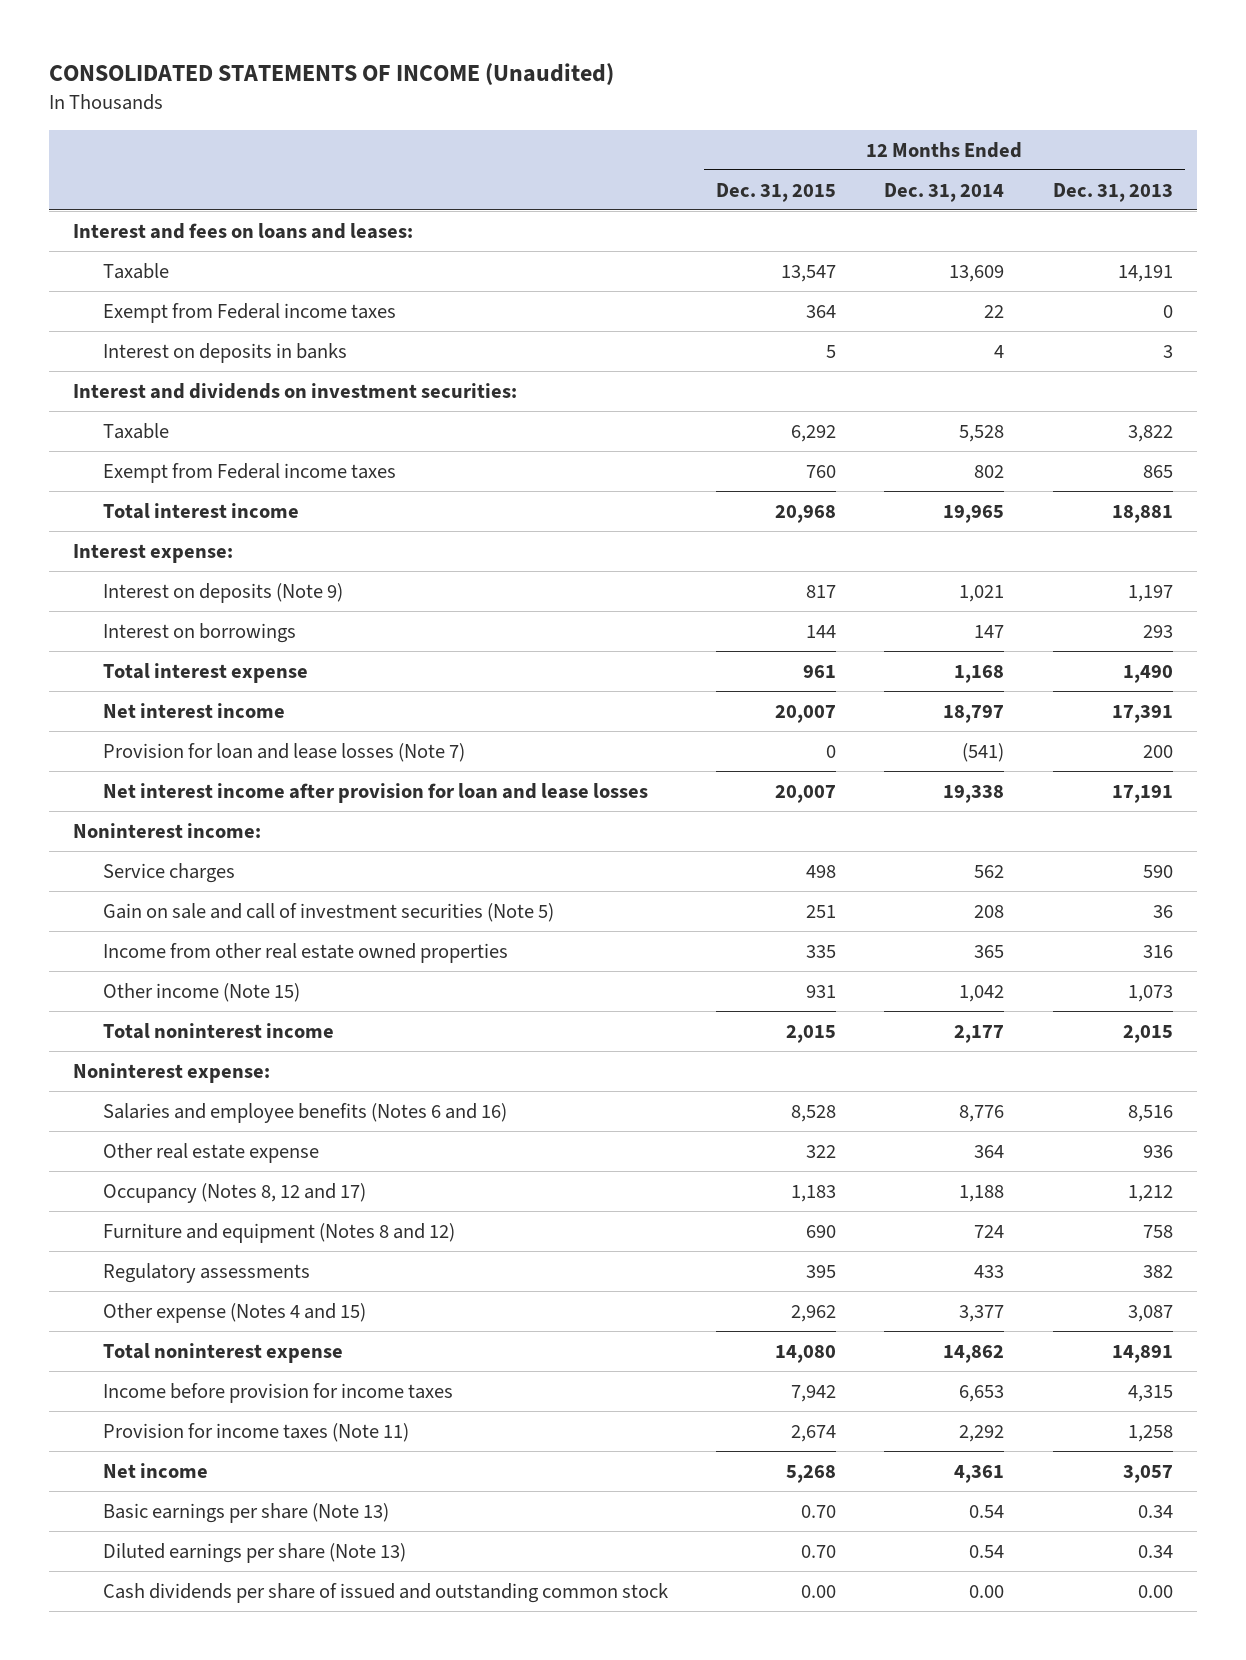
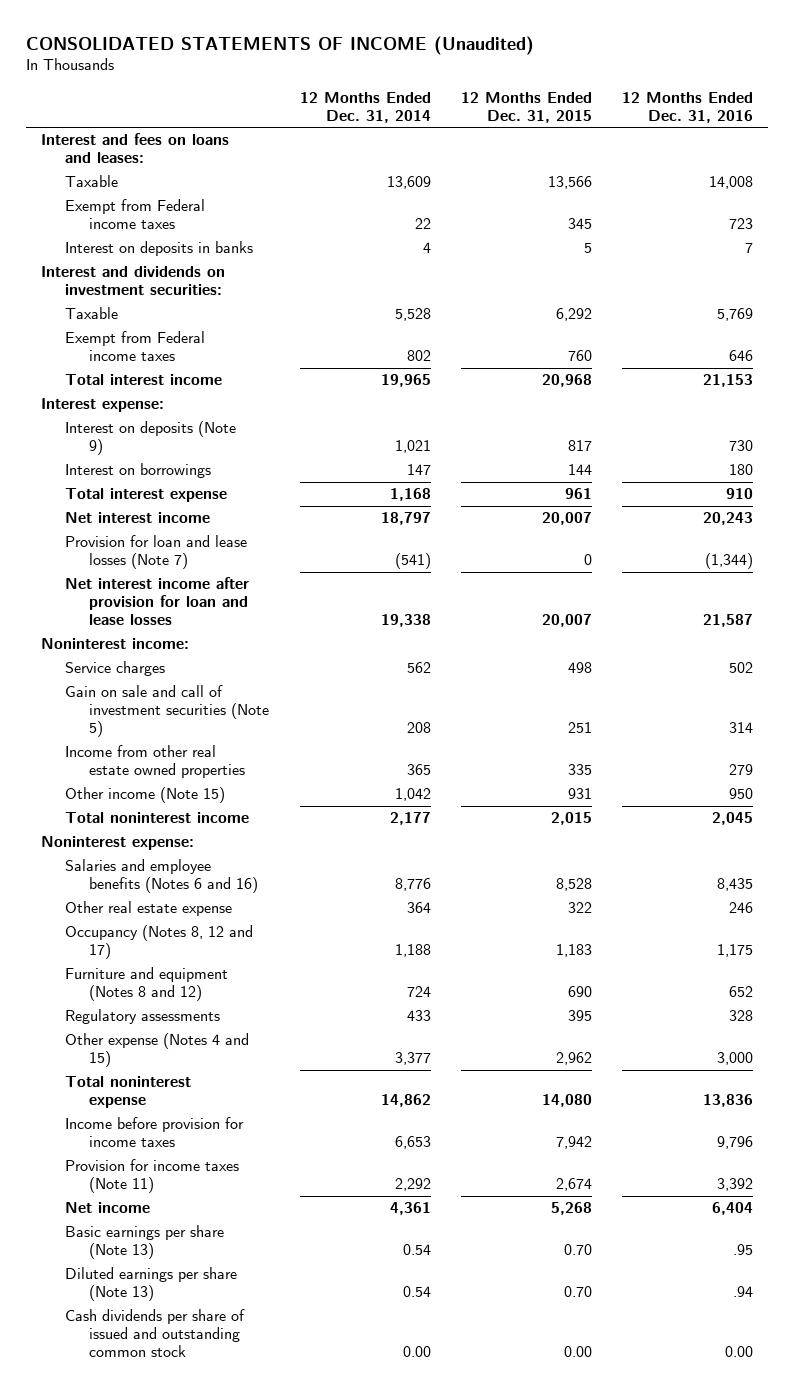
[1052,182,1173,202] Dec. 31, 2013 -> none
none -> [622,91,754,123] 12 Months Ended Dec. 31, 2016
[781,264,837,282] 13,547 -> [547,176,592,190] 13,566
[806,304,837,318] 364 -> [567,218,592,230] 345

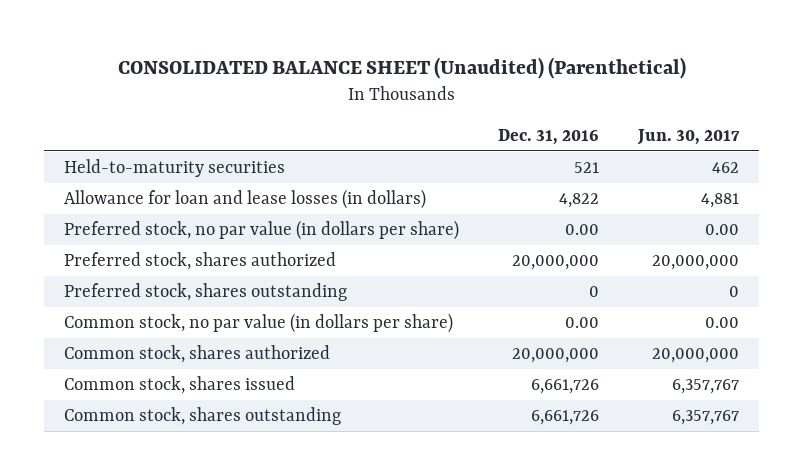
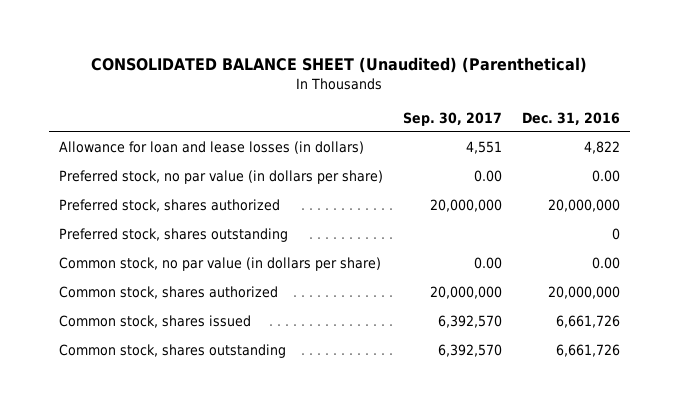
[637,128,741,145] Jun. 30, 2017 -> none
none -> [402,111,502,126] Sep. 30, 2017
[63,158,285,177] Held-to-maturity securities -> none

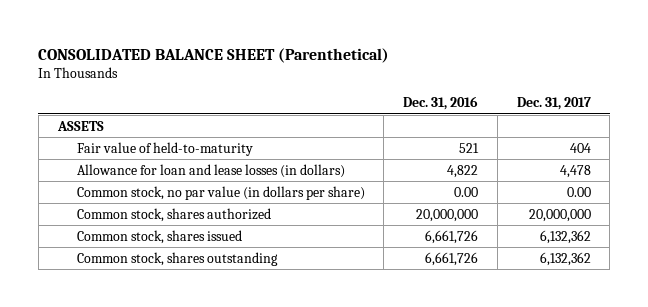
[91,57,588,74] CONSOLIDATED BALANCE SHEET (Unaudited) (Parenthetical) -> [38,47,390,63] CONSOLIDATED BALANCE SHEET (Parenthetical)
[402,111,502,126] Sep. 30, 2017 -> none
none -> [516,97,591,111] Dec. 31, 2017
none -> [56,120,104,131] ASSETS
none -> [76,141,253,156] Fair value of held-to-maturity
[58,170,383,185] Preferred stock, no par value (in dollars per share) -> none
[58,199,280,213] Preferred stock, shares authorized -> none
[58,228,288,243] Preferred stock, shares outstanding -> none

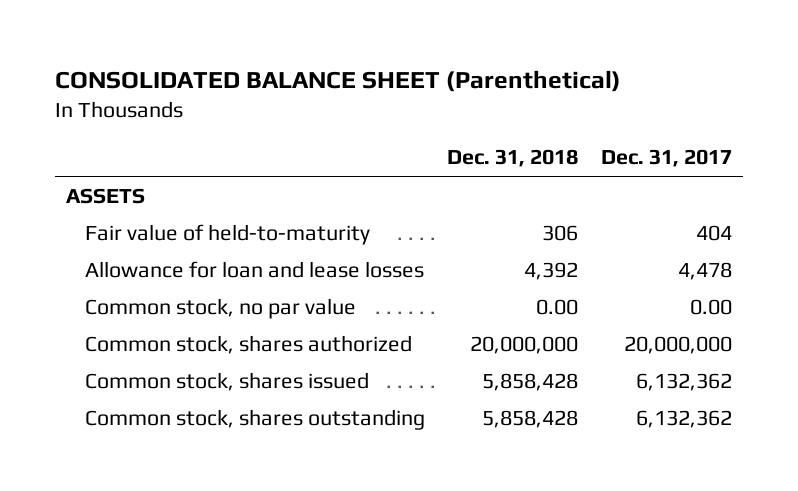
[403,96,479,111] Dec. 31, 2016 -> none
none -> [447,149,579,168] Dec. 31, 2018
[76,163,345,178] Allowance for loan and lease losses (in dollars) -> [85,260,425,278] Allowance for loan and lease losses
[76,185,365,200] Common stock, no par value (in dollars per share) -> [85,297,357,319] Common stock, no par value

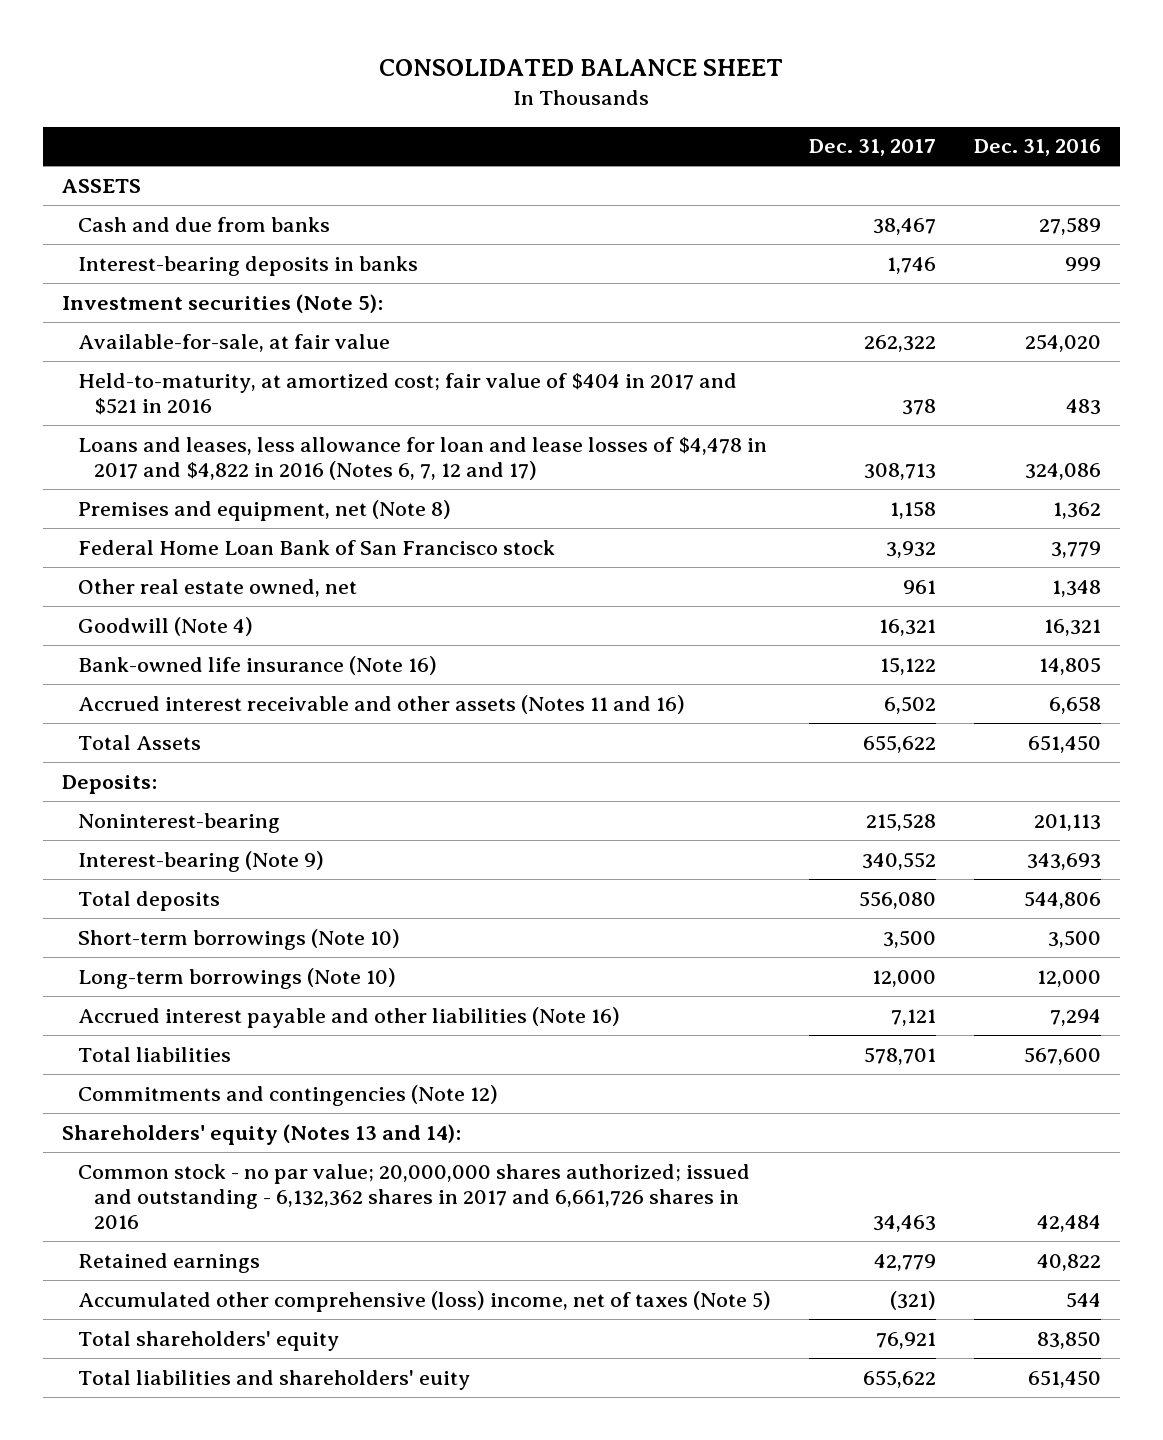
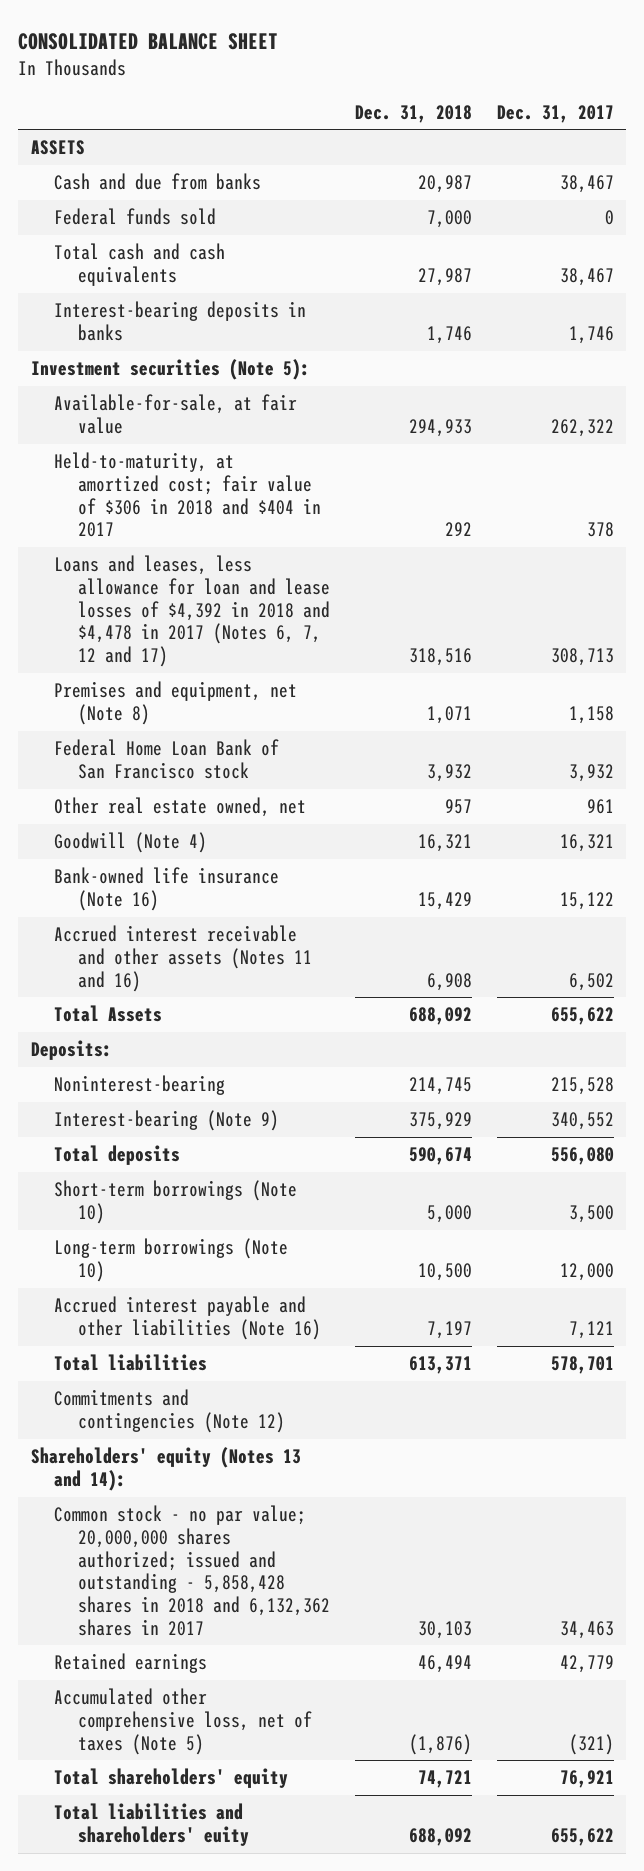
[973,139,1101,157] Dec. 31, 2016 -> none
none -> [354,104,472,123] Dec. 31, 2018
none -> [54,208,217,226] Federal funds sold
none -> [54,243,226,287] Total cash and cash equivalents
[77,372,737,415] Held-to-maturity, at amortized cost; fair value of $404 in 2017 and $521 in 2016 -> [54,452,322,538] Held-to-maturity, at amortized cost; fair value of $306 in 2018 and $404 in 2017
[77,436,767,480] Loans and leases, less allowance for loan and lease losses of $4,478 in 2017 and $4,822 in 2016 (Notes 6, 7, 12 and 17) -> [54,555,331,667] Loans and leases, less allowance for loan and lease losses of $4,392 in 2018 and $4,478 in 2017 (Notes 6, 7, 12 and 17)
[77,1163,750,1230] Common stock - no par value; 20,000,000 shares authorized; issued and outstanding - 6,132,362 shares in 2017 and 6,661,726 shares in 2016 -> [54,1505,331,1636] Common stock - no par value; 20,000,000 shares authorized; issued and outstanding - 5,858,428 shares in 2018 and 6,132,362 shares in 2017
[77,1290,771,1312] Accumulated other comprehensive (loss) income, net of taxes (Note 5) -> [54,1688,313,1755] Accumulated other comprehensive loss, net of taxes (Note 5)

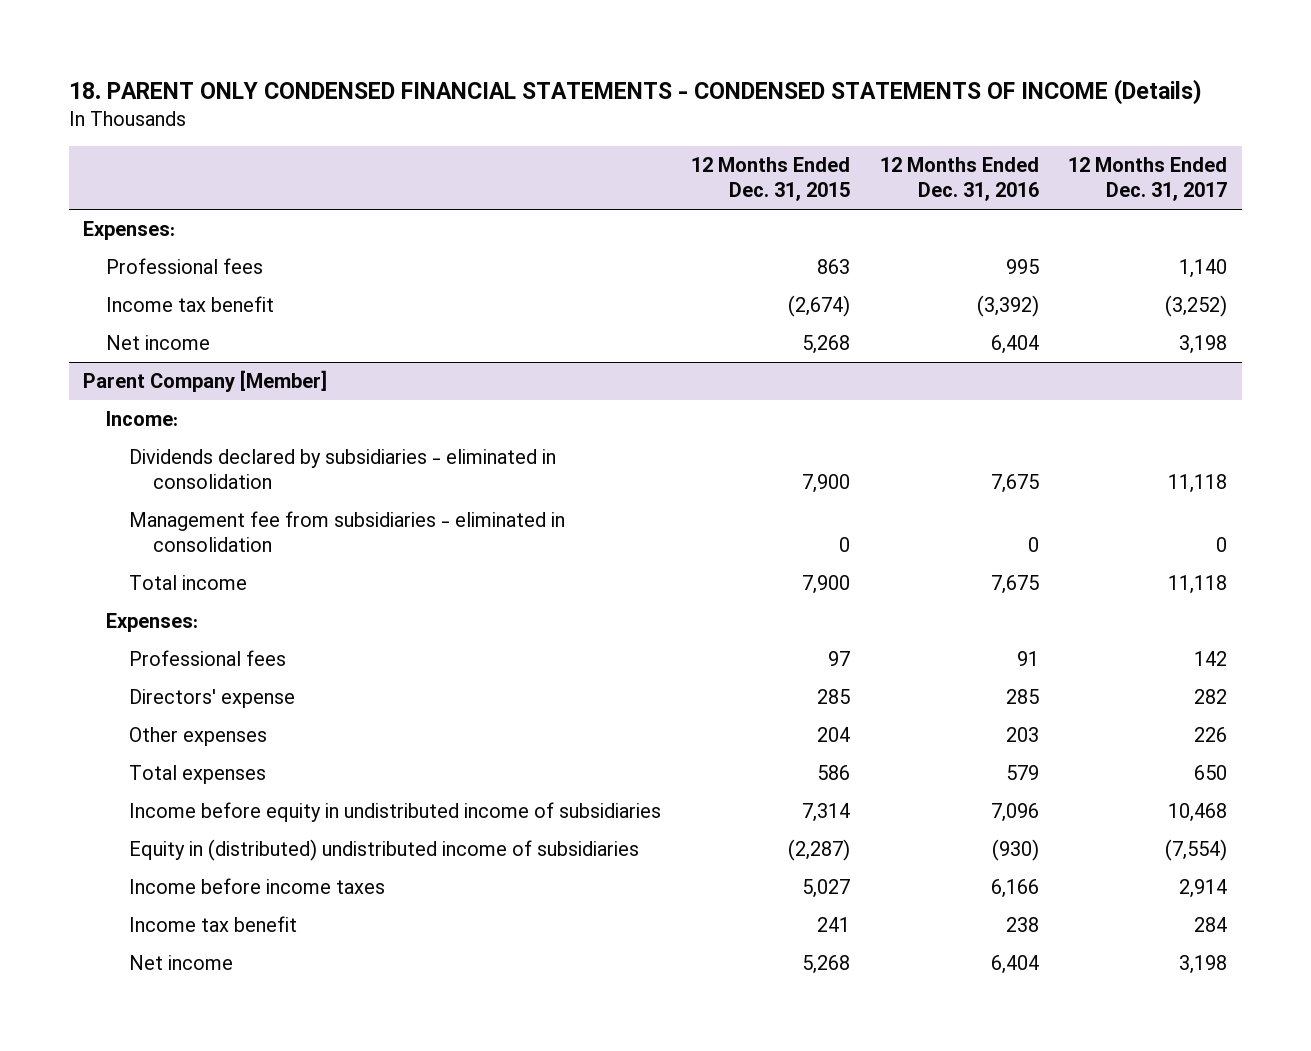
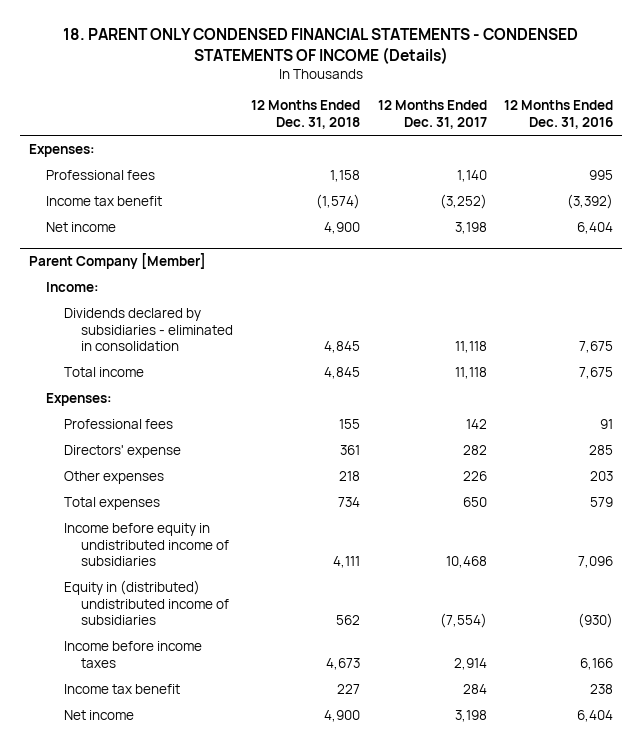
[691,157,851,202] 12 Months Ended Dec. 31, 2015 -> none
none -> [250,100,360,130] 12 Months Ended Dec. 31, 2018
[129,511,566,553] Management fee from subsidiaries - eliminated in consolidation -> none

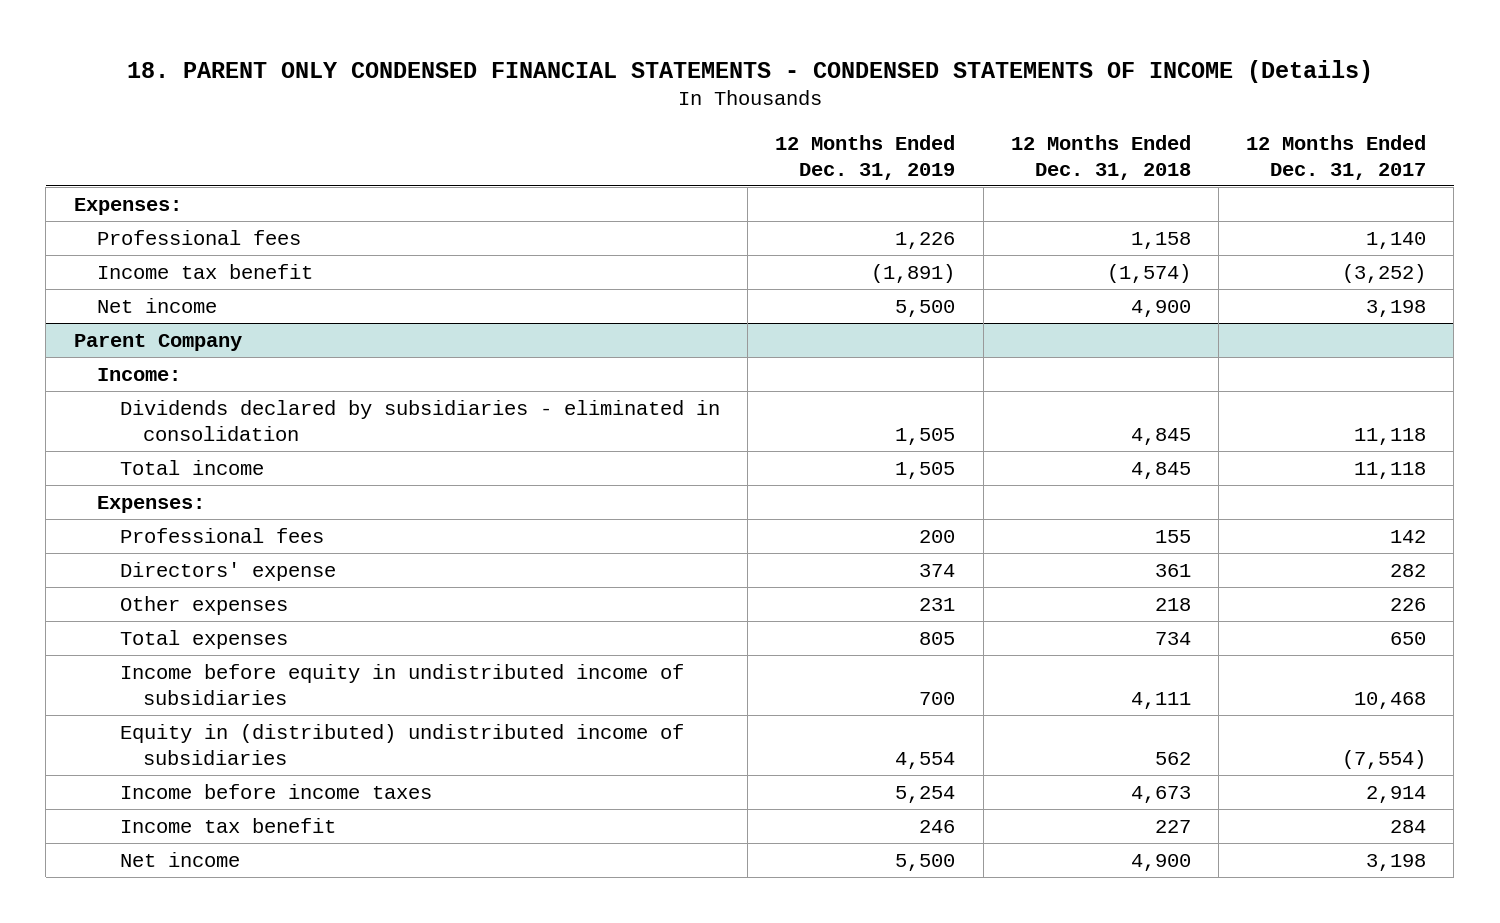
[504,100,614,130] 12 Months Ended Dec. 31, 2016 -> none
none -> [775,134,956,180] 12 Months Ended Dec. 31, 2019
[28,253,206,270] Parent Company [Member] -> [73,333,242,351] Parent Company

